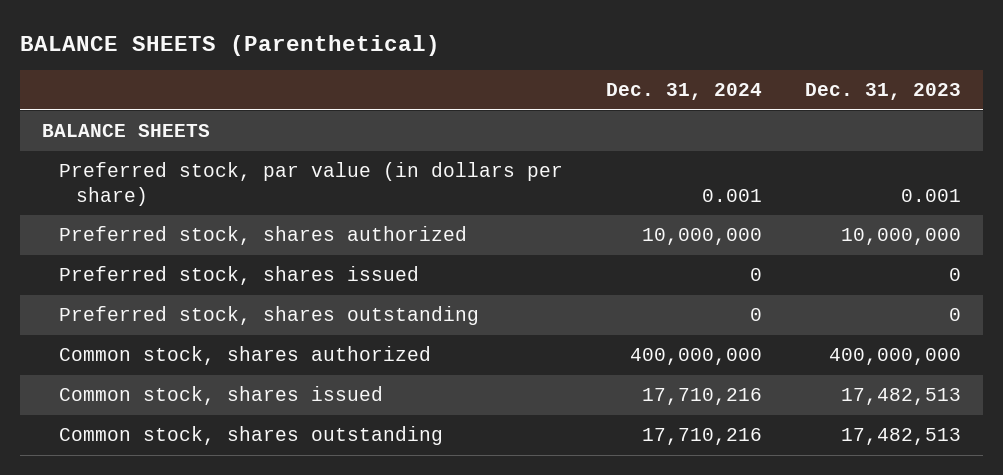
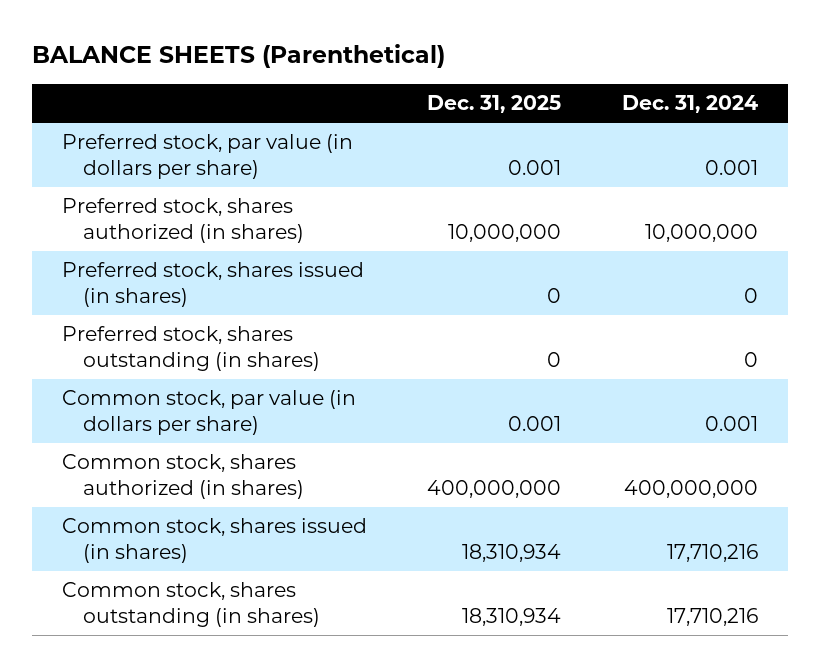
[805,83,962,101] Dec. 31, 2023 -> none
none -> [427,95,562,114] Dec. 31, 2025
[41,124,210,138] BALANCE SHEETS -> none
[59,226,468,246] Preferred stock, shares authorized -> [62,198,304,244] Preferred stock, shares authorized (in shares)
[59,266,420,286] Preferred stock, shares issued -> [62,262,365,308] Preferred stock, shares issued (in shares)
[59,306,480,326] Preferred stock, shares outstanding -> [62,326,320,372] Preferred stock, shares outstanding (in shares)
none -> [62,390,357,436] Common stock, par value (in dollars per share)
[59,346,432,366] Common stock, shares authorized -> [62,454,304,500] Common stock, shares authorized (in shares)
[59,386,384,406] Common stock, shares issued -> [62,518,368,564] Common stock, shares issued (in shares)
[59,426,444,446] Common stock, shares outstanding -> [62,582,320,628] Common stock, shares outstanding (in shares)

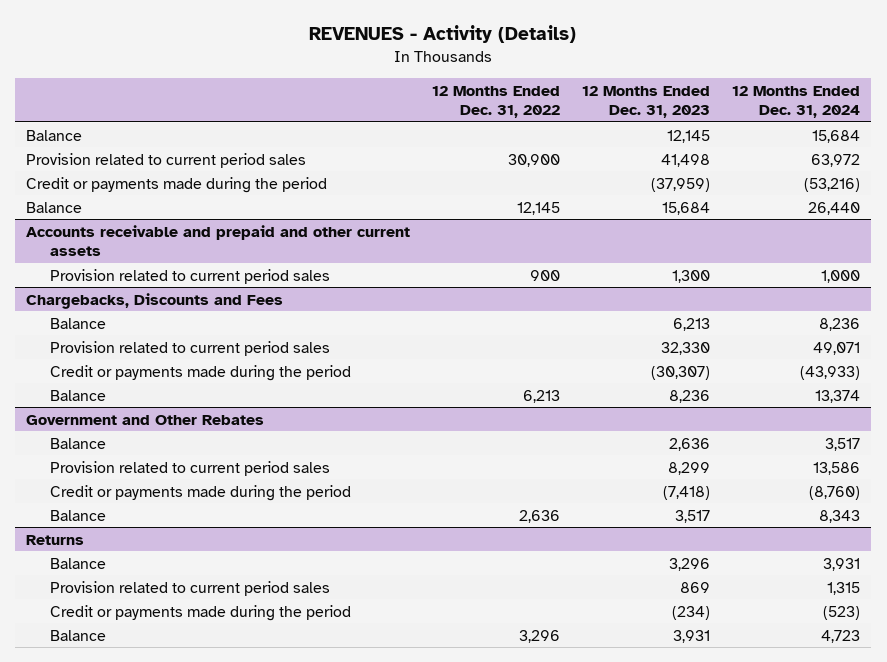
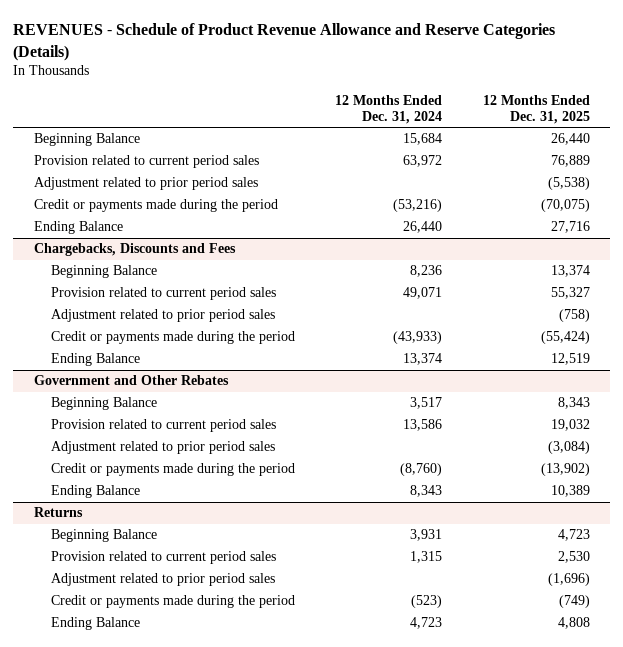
[309,25,577,44] REVENUES - Activity (Details) -> [13,22,556,61] REVENUES - Schedule of Product Revenue Allowance and Reserve Categories (Details)
[432,85,561,119] 12 Months Ended Dec. 31, 2022 -> none
[582,85,711,119] 12 Months Ended Dec. 31, 2023 -> none
none -> [482,94,590,124] 12 Months Ended Dec. 31, 2025
[26,129,83,141] Balance -> [33,133,140,147] Beginning Balance
none -> [33,177,258,191] Adjustment related to prior period sales
[26,224,411,257] Accounts receivable and prepaid and other current assets -> none
[50,268,331,284] Provision related to current period sales -> none
[26,201,83,213] Balance -> [33,221,123,235] Ending Balance
[50,317,107,329] Balance -> [50,265,157,279] Beginning Balance
none -> [50,309,275,323] Adjustment related to prior period sales
[50,389,107,401] Balance -> [50,353,140,367] Ending Balance
[50,437,107,449] Balance -> [50,397,157,411] Beginning Balance
none -> [50,441,275,455] Adjustment related to prior period sales
[50,509,107,521] Balance -> [50,485,140,499] Ending Balance
[50,557,107,569] Balance -> [50,529,157,543] Beginning Balance
none -> [50,573,275,587] Adjustment related to prior period sales
[50,629,107,641] Balance -> [50,617,140,631] Ending Balance

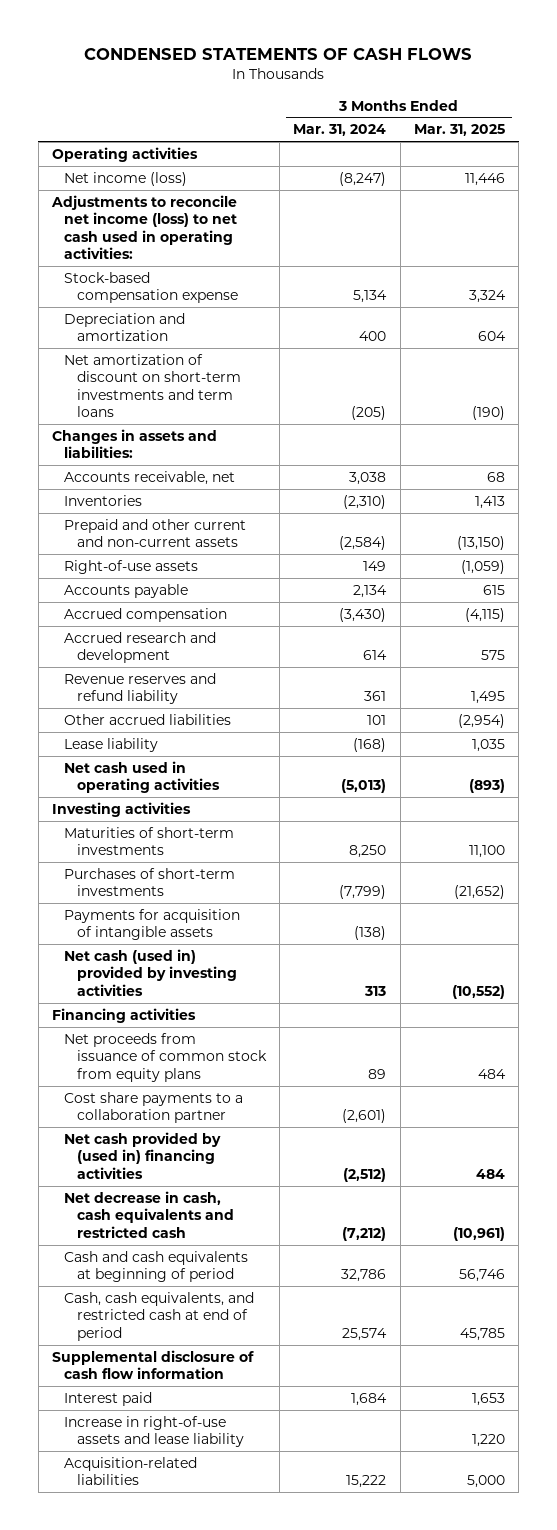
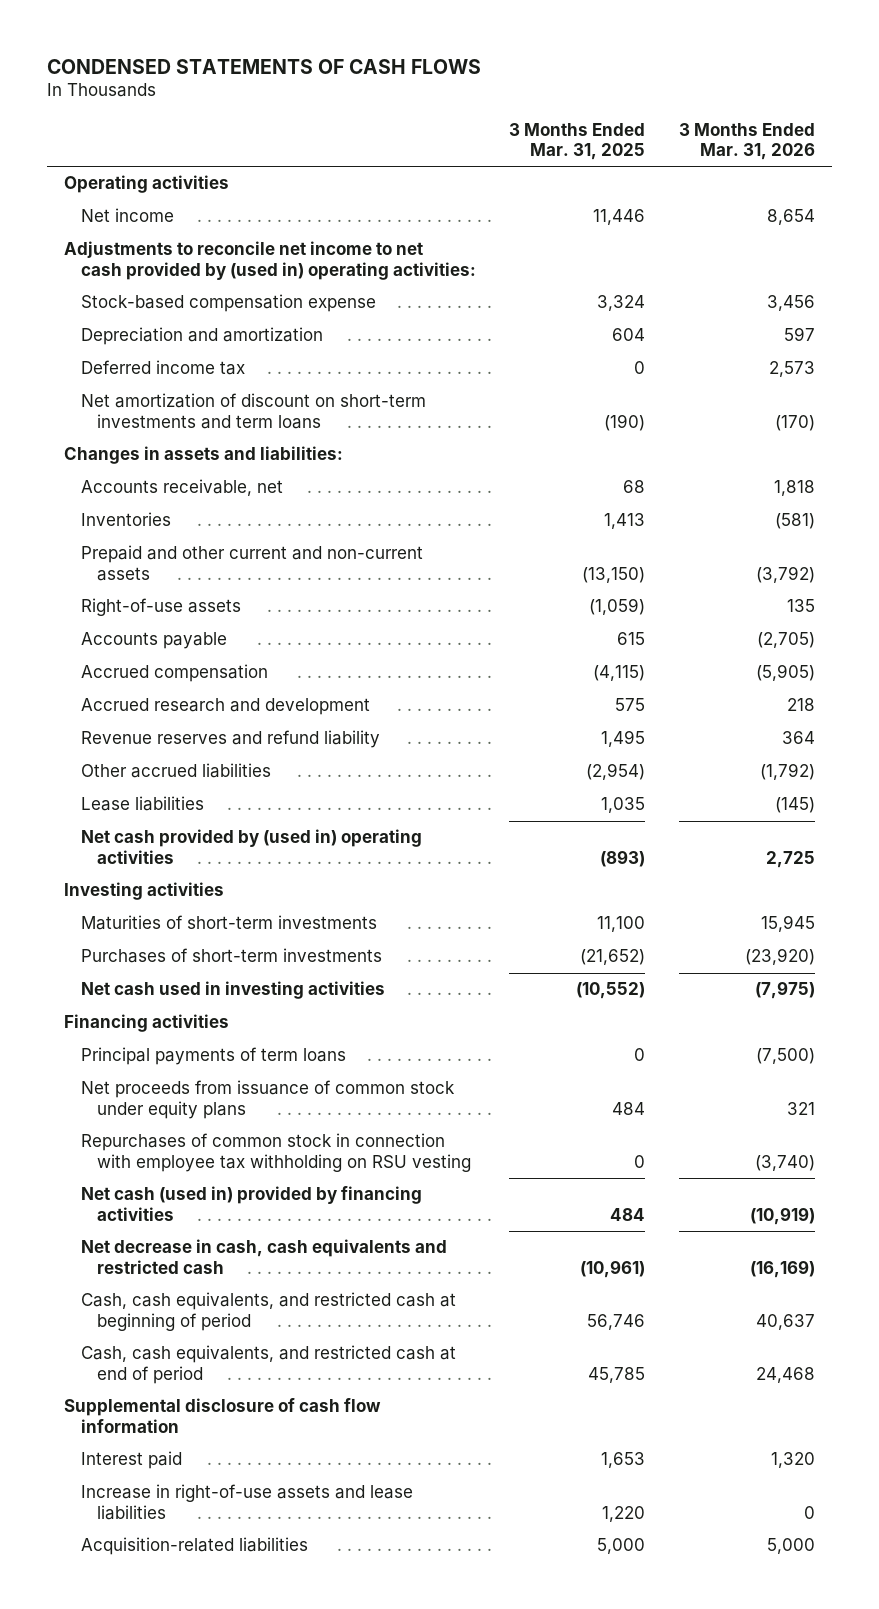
[293,124,387,137] Mar. 31, 2024 -> none
none -> [679,122,816,160] 3 Months Ended Mar. 31, 2026
[64,171,188,186] Net income (loss) -> [80,208,174,223] Net income
[50,194,238,260] Adjustments to reconcile net income (loss) to net cash used in operating activities: -> [64,241,476,280] Adjustments to reconcile net income to net cash provided by (used in) operating activities:
none -> [80,360,245,376] Deferred income tax
[64,737,159,752] Lease liability -> [80,796,204,812] Lease liabilities
[64,760,220,794] Net cash used in operating activities -> [80,829,422,864] Net cash provided by (used in) operating activities
[64,908,241,941] Payments for acquisition of intangible assets -> none
[64,948,237,996] Net cash (used in) provided by investing activities -> [80,981,385,1000] Net cash used in investing activities
[64,1091,244,1124] Cost share payments to a collaboration partner -> none
none -> [80,1047,346,1066] Principal payments of term loans
[64,1032,267,1082] Net proceeds from issuance of common stock from equity plans -> [80,1080,455,1119] Net proceeds from issuance of common stock under equity plans
none -> [80,1133,471,1172] Repurchases of common stock in connection with employee tax withholding on RSU vesting
[64,1131,222,1179] Net cash provided by (used in) financing activities -> [80,1186,422,1221] Net cash (used in) provided by financing activities
[64,1250,249,1283] Cash and cash equivalents at beginning of period -> [80,1292,456,1331] Cash, cash equivalents, and restricted cash at beginning of period
[64,1415,244,1448] Increase in right-of-use assets and lease liability -> [80,1484,413,1520] Increase in right-of-use assets and lease liabilities

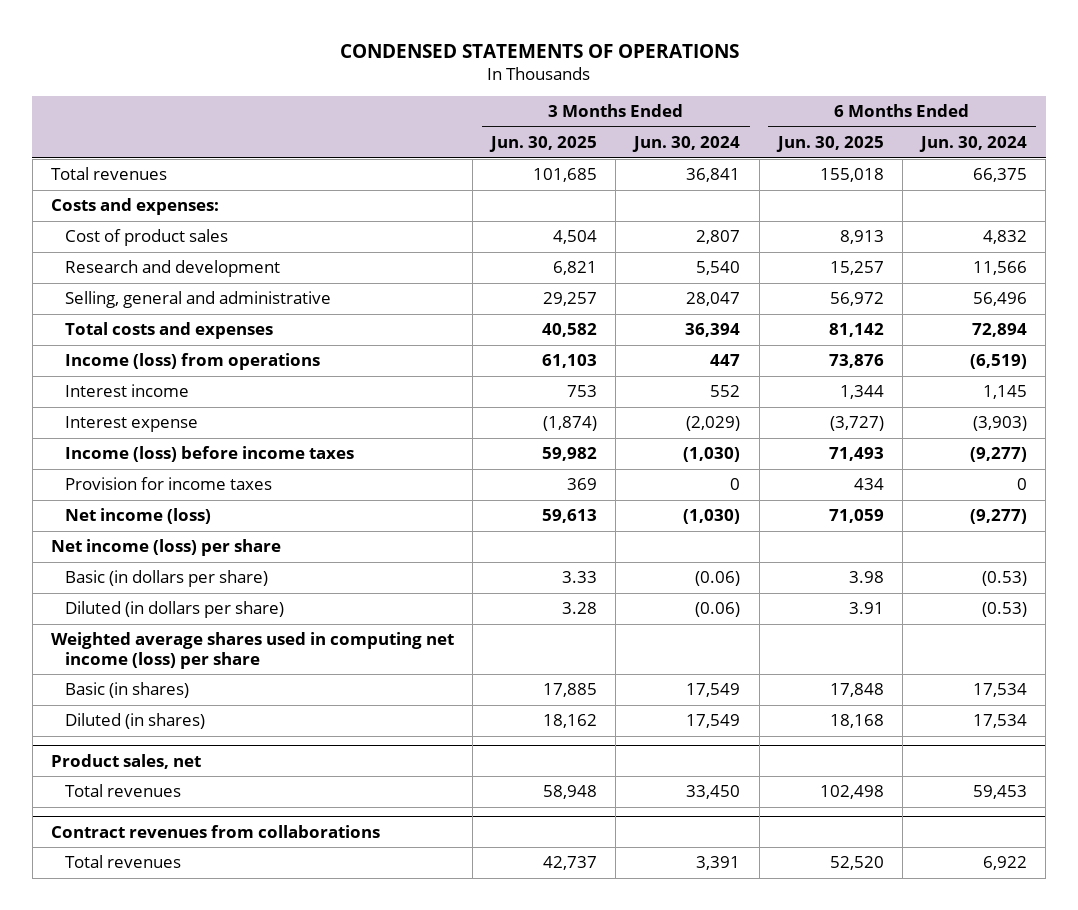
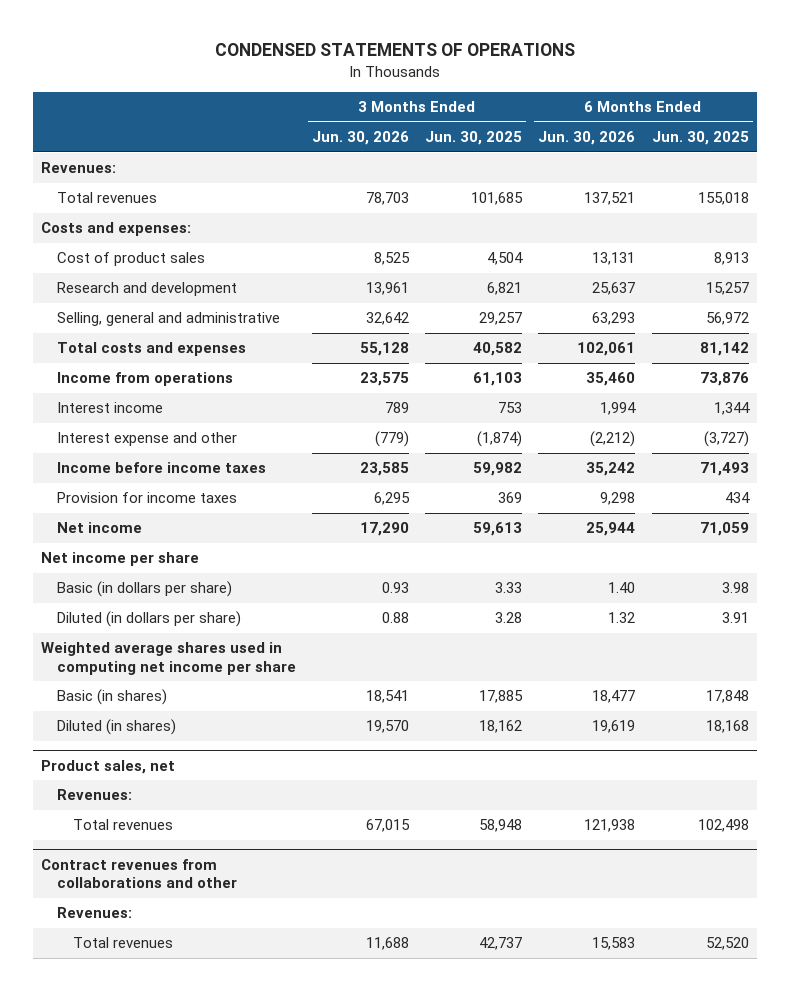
[632,135,741,152] Jun. 30, 2024 -> none
[918,135,1027,152] Jun. 30, 2024 -> none
none -> [312,131,410,146] Jun. 30, 2026
none -> [538,131,636,146] Jun. 30, 2026
none -> [40,162,116,174] Revenues:
[65,353,321,371] Income (loss) from operations -> [56,372,233,387] Income from operations
[65,416,199,433] Interest expense -> [56,432,237,447] Interest expense and other
[65,446,355,463] Income (loss) before income taxes -> [56,462,266,474] Income before income taxes
[65,508,212,525] Net income (loss) -> [56,522,142,534] Net income
[51,539,282,557] Net income (loss) per share -> [40,552,199,567] Net income per share
[51,632,455,669] Weighted average shares used in computing net income (loss) per share -> [40,642,296,675] Weighted average shares used in computing net income per share
none -> [56,789,132,801] Revenues:
[51,824,381,838] Contract revenues from collaborations -> [40,858,237,889] Contract revenues from collaborations and other
none -> [56,907,132,919] Revenues:

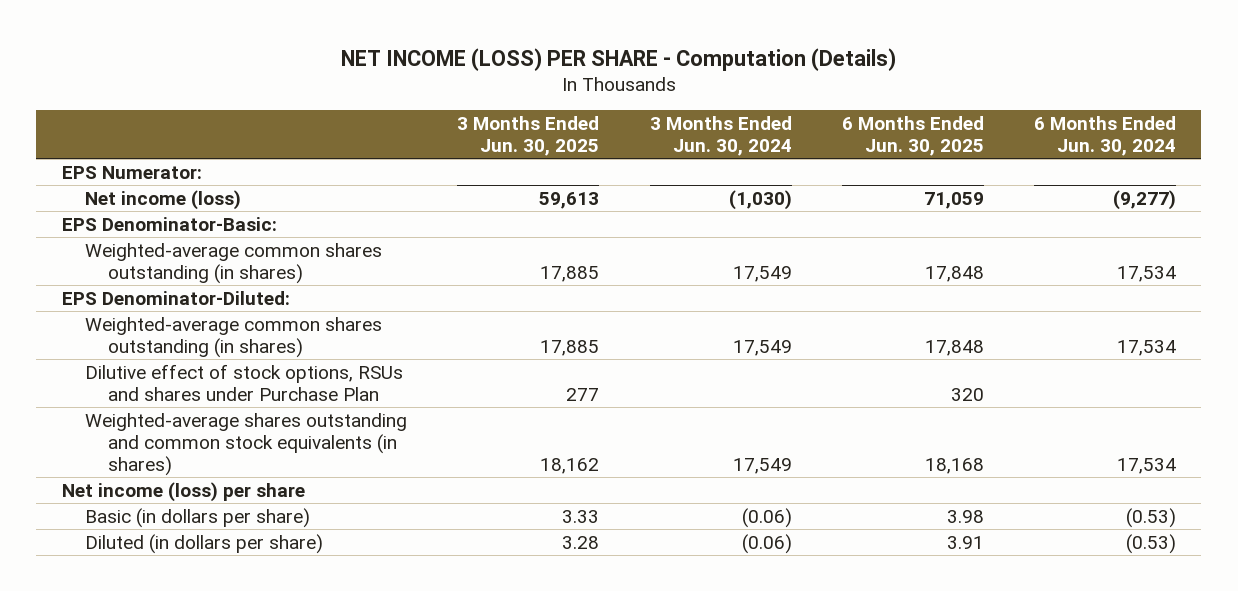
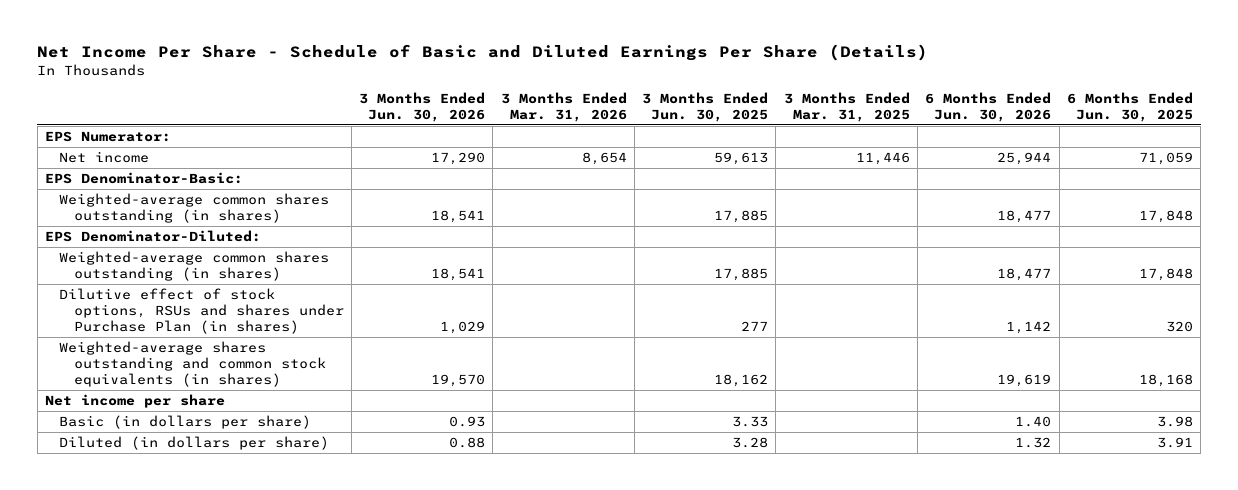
[340,47,896,71] NET INCOME (LOSS) PER SHARE - Computation (Details) -> [37,44,929,62] Net Income Per Share - Schedule of Basic and Diluted Earnings Per Share (Details)
[649,116,792,156] 3 Months Ended Jun. 30, 2024 -> none
[1034,116,1177,156] 6 Months Ended Jun. 30, 2024 -> none
none -> [359,91,486,122] 3 Months Ended Jun. 30, 2026
none -> [500,91,627,122] 3 Months Ended Mar. 31, 2026
none -> [783,91,910,122] 3 Months Ended Mar. 31, 2025
none -> [925,91,1052,122] 6 Months Ended Jun. 30, 2026
[84,189,241,210] Net income (loss) -> [59,150,150,163] Net income
[84,363,403,401] Dilutive effect of stock options, RSUs and shares under Purchase Plan -> [59,287,344,335] Dilutive effect of stock options, RSUs and shares under Purchase Plan (in shares)
[61,481,305,502] Net income (loss) per share -> [44,393,225,408] Net income per share

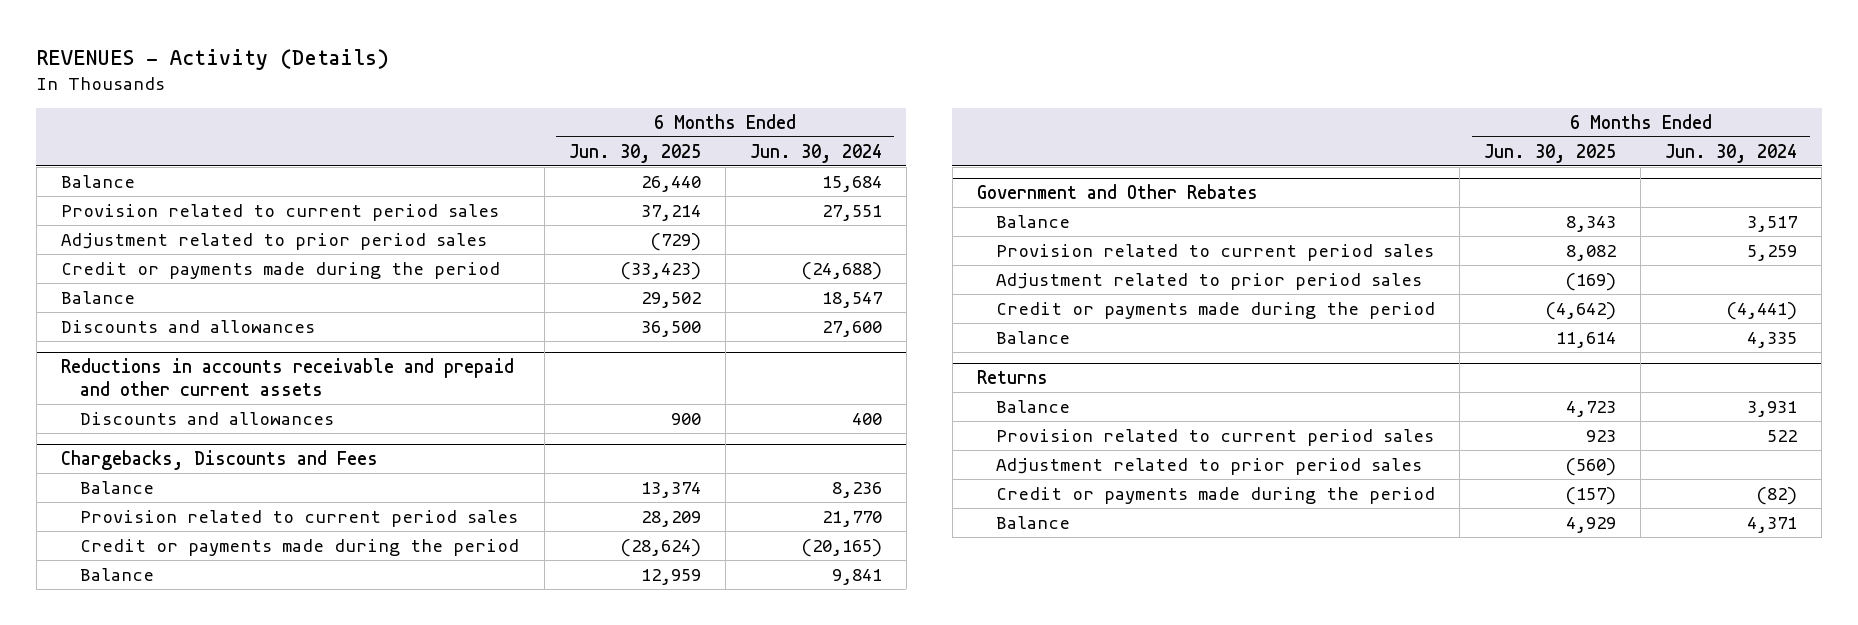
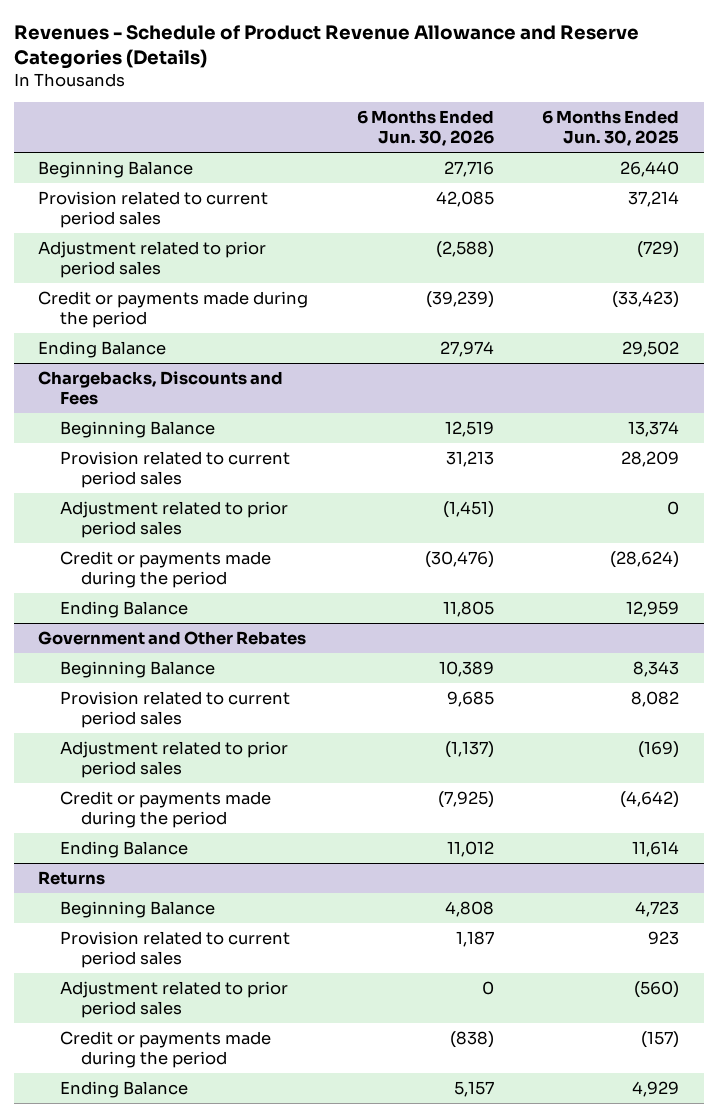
[36,49,390,71] REVENUES - Activity (Details) -> [13,25,639,70] Revenues - Schedule of Product Revenue Allowance and Reserve Categories (Details)
[749,143,882,163] Jun. 30, 2024 -> none
none -> [356,110,494,147] 6 Months Ended Jun. 30, 2026
[61,174,136,188] Balance -> [38,160,194,178] Beginning Balance
[61,319,316,333] Discounts and allowances -> none
[61,358,515,397] Reductions in accounts receivable and prepaid and other current assets -> none
[80,411,335,425] Discounts and allowances -> none
[61,290,136,304] Balance -> [38,340,167,358] Ending Balance
[80,480,155,494] Balance -> [59,420,215,438] Beginning Balance
none -> [59,500,288,538] Adjustment related to prior period sales
[80,567,155,581] Balance -> [59,600,188,618] Ending Balance
[996,214,1071,228] Balance -> [59,660,215,678] Beginning Balance
[996,330,1071,344] Balance -> [59,840,188,858] Ending Balance
[996,399,1071,413] Balance -> [59,900,215,918] Beginning Balance
[996,515,1071,529] Balance -> [59,1080,188,1098] Ending Balance

